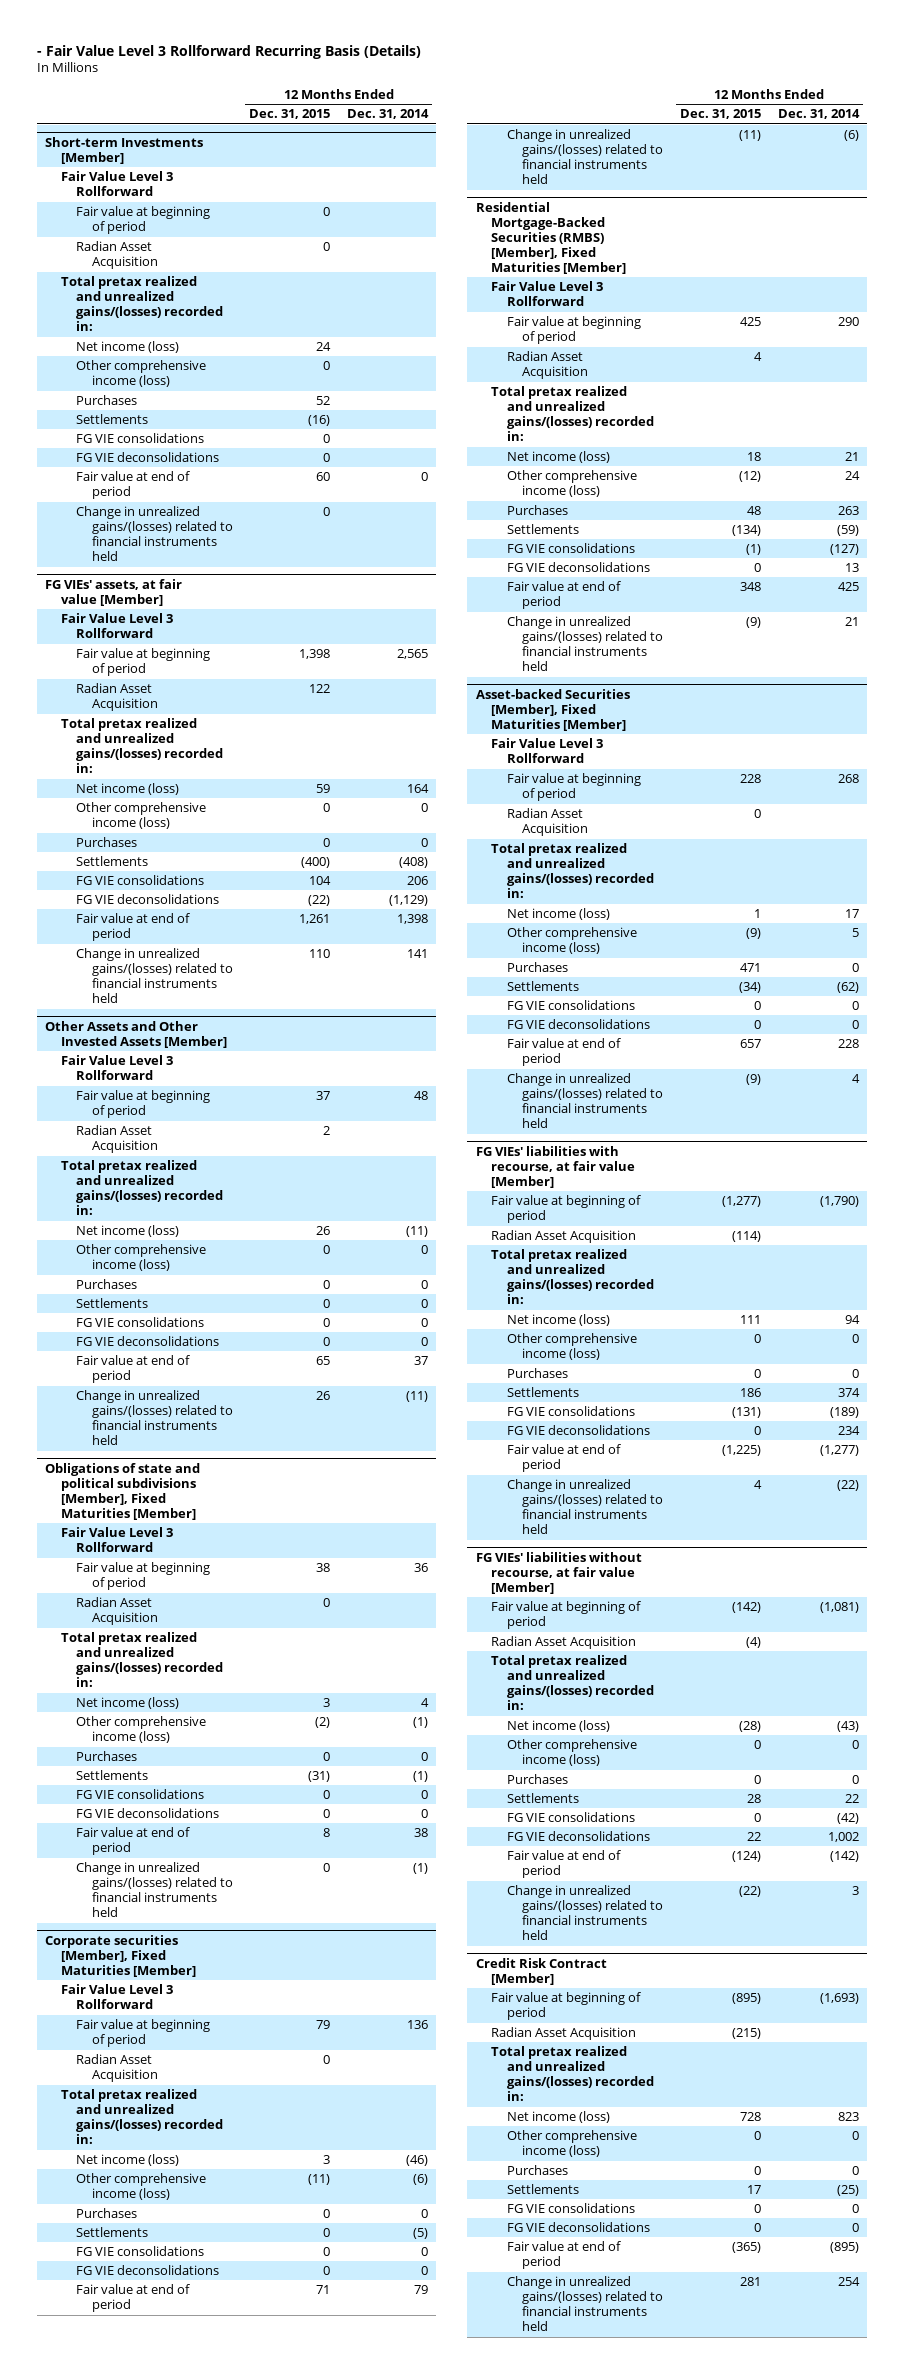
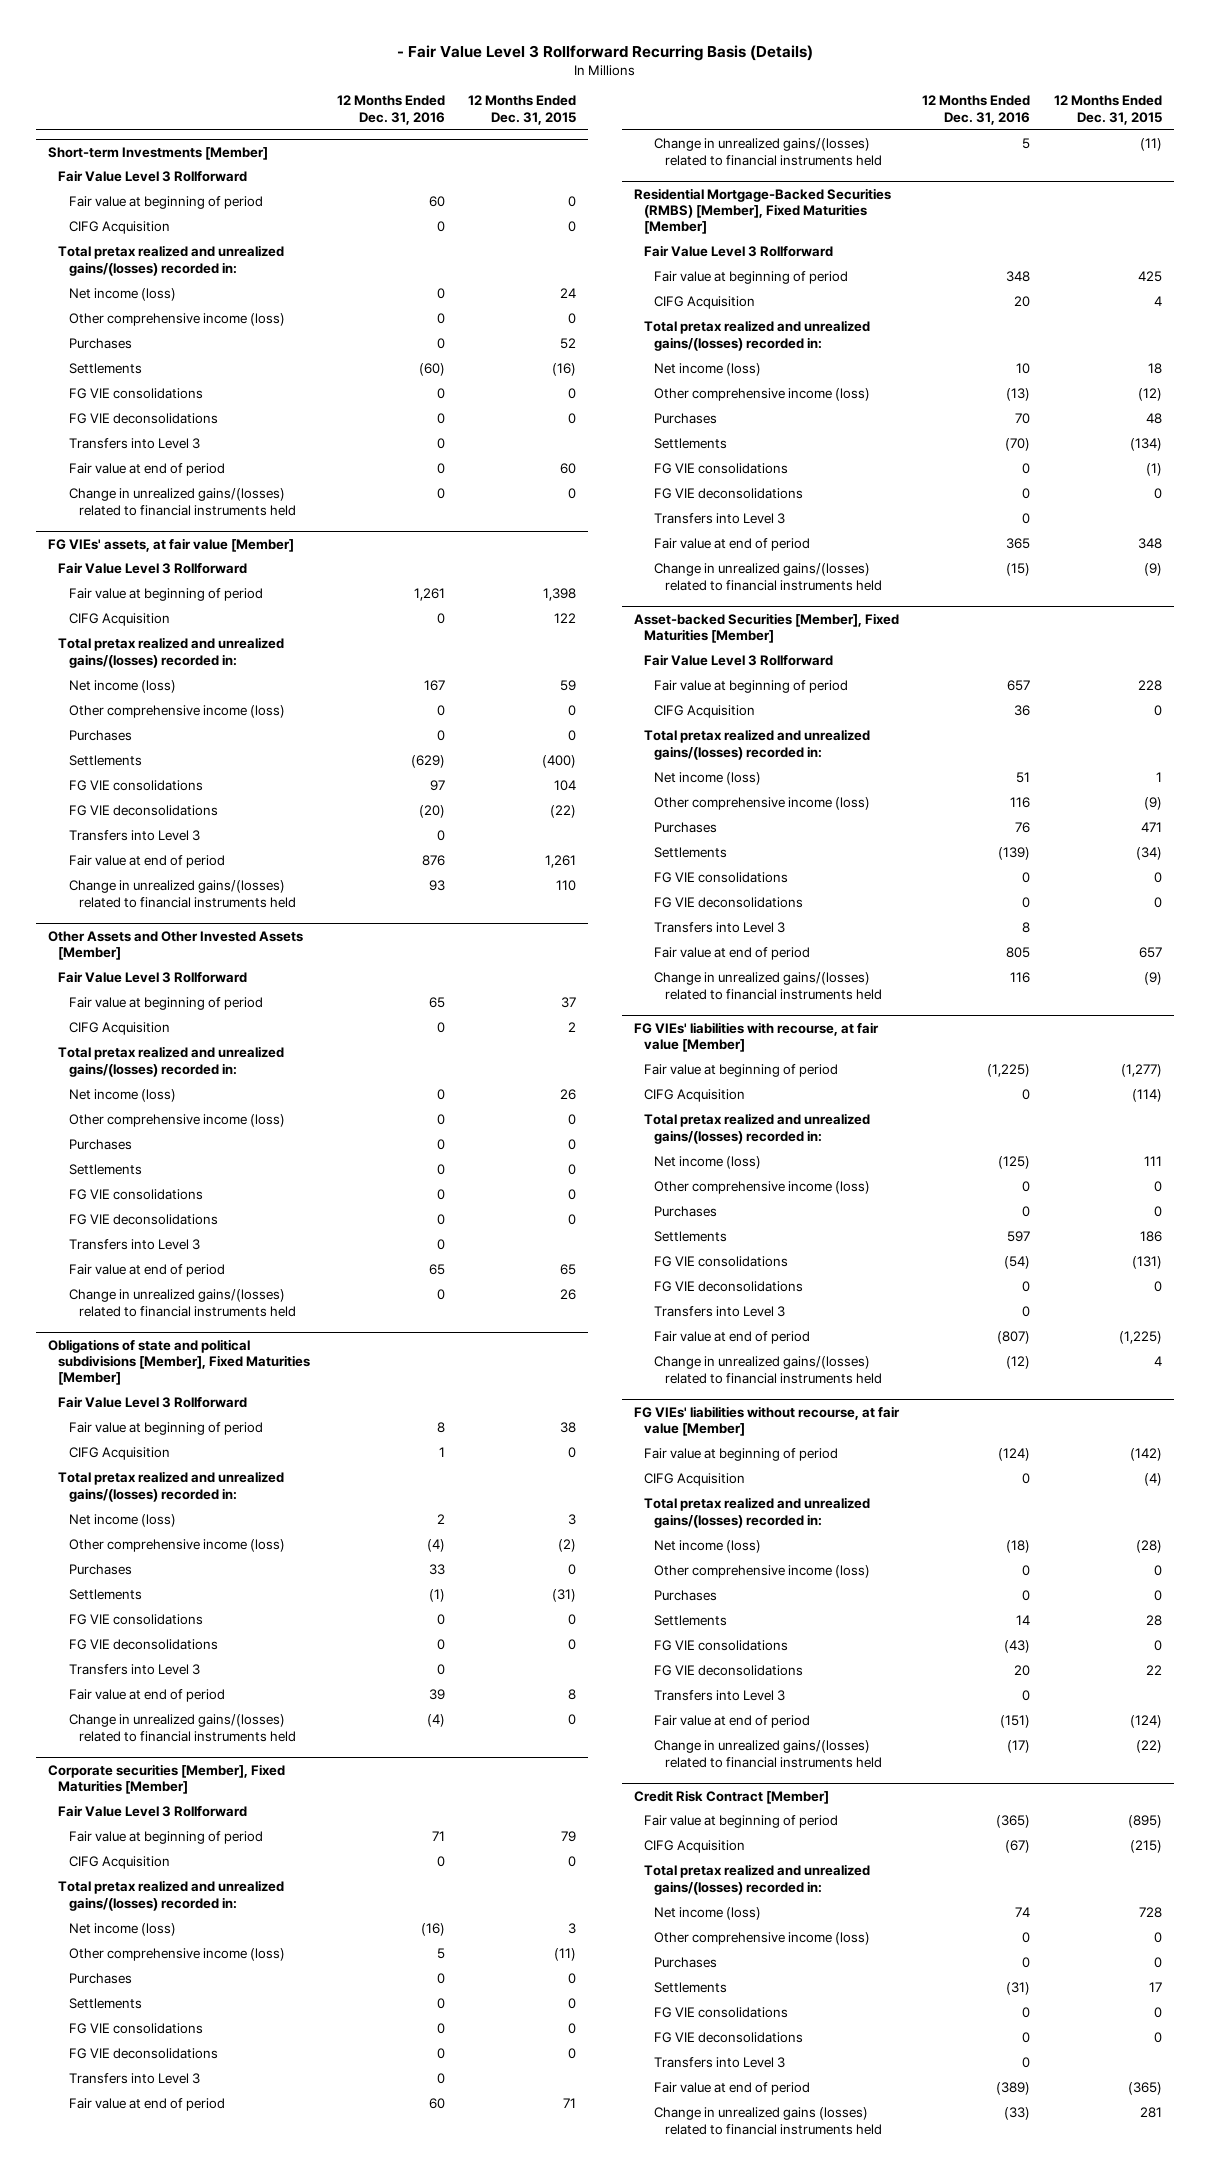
[347,109,430,120] Dec. 31, 2014 -> none
none -> [336,95,445,125] 12 Months Ended Dec. 31, 2016
[76,241,158,270] Radian Asset Acquisition -> [68,221,170,235] CIFG Acquisition
none -> [68,438,200,450] Transfers into Level 3
[76,683,158,712] Radian Asset Acquisition -> [68,613,170,627] CIFG Acquisition
none -> [68,830,200,842] Transfers into Level 3
[76,1125,158,1154] Radian Asset Acquisition -> [68,1022,170,1036] CIFG Acquisition
none -> [68,1239,200,1251] Transfers into Level 3
[76,1597,158,1626] Radian Asset Acquisition -> [68,1447,170,1461] CIFG Acquisition
none -> [68,1664,200,1676] Transfers into Level 3
[76,2054,158,2083] Radian Asset Acquisition -> [68,1856,170,1870] CIFG Acquisition
none -> [68,2073,200,2085] Transfers into Level 3
[506,351,589,380] Radian Asset Acquisition -> [654,296,756,310] CIFG Acquisition
none -> [654,513,786,525] Transfers into Level 3
[506,808,589,837] Radian Asset Acquisition -> [654,705,756,719] CIFG Acquisition
none -> [654,922,786,934] Transfers into Level 3
[491,1230,637,1244] Radian Asset Acquisition -> [644,1089,746,1103] CIFG Acquisition
none -> [654,1306,786,1318] Transfers into Level 3
[491,1636,637,1650] Radian Asset Acquisition -> [644,1473,746,1487] CIFG Acquisition
none -> [654,1690,786,1702] Transfers into Level 3
[491,2027,637,2041] Radian Asset Acquisition -> [644,1840,746,1854] CIFG Acquisition
none -> [654,2057,786,2069] Transfers into Level 3
[506,2276,664,2332] Change in unrealized gains/(losses) related to financial instruments held -> [654,2107,882,2135] Change in unrealized gains (losses) related to financial instruments held

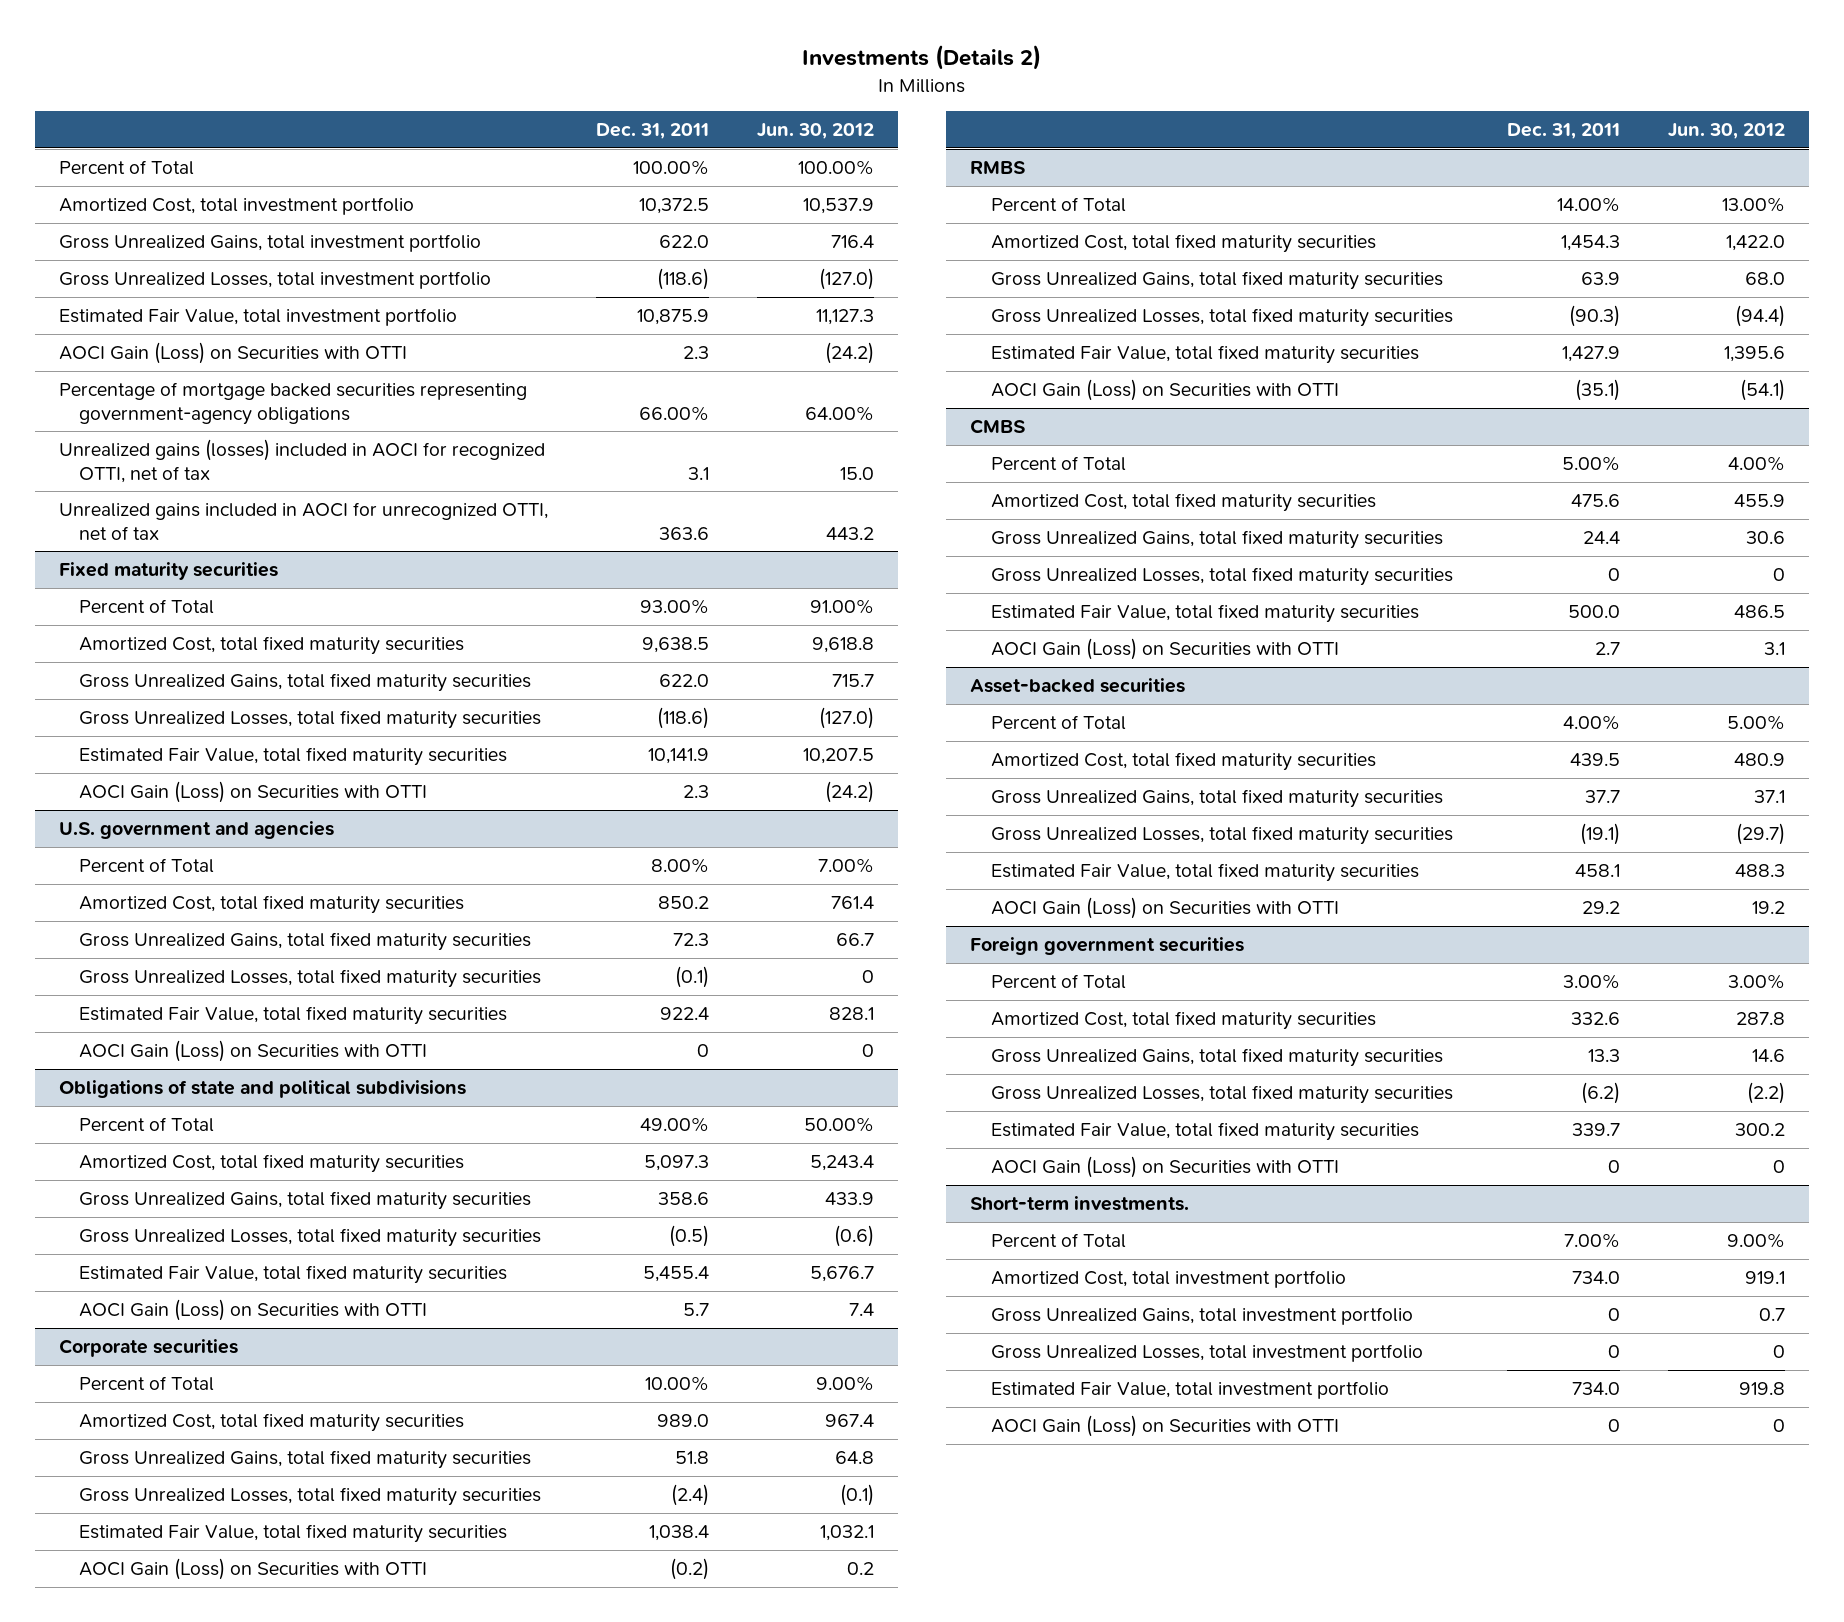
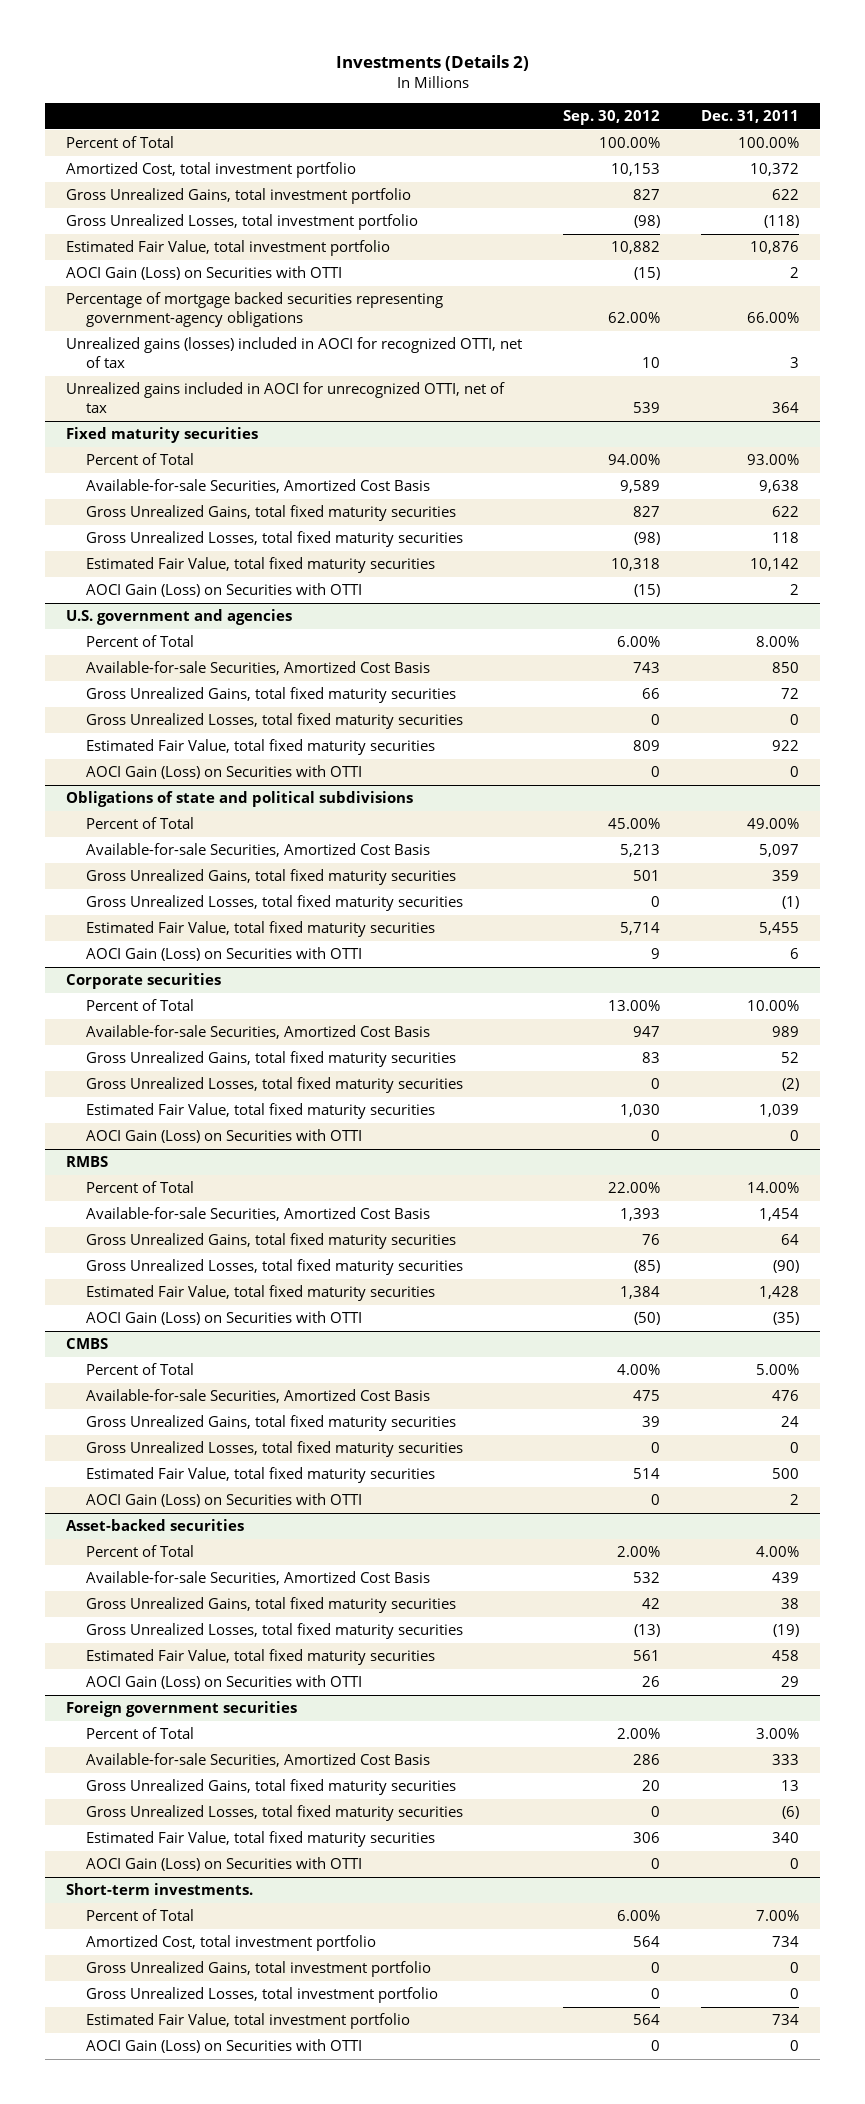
[756,123,874,140] Jun. 30, 2012 -> none
none -> [563,110,661,126] Sep. 30, 2012
[638,198,709,215] 10,372.5 -> [750,163,800,177] 10,372
[658,235,709,249] 622.0 -> [772,189,800,201] 622
[656,268,709,291] (118.6) -> [764,215,800,229] (118)
[636,309,709,326] 10,875.9 -> [750,241,800,255] 10,876
[682,346,709,360] 2.3 -> [790,267,800,279] 2
[687,466,709,480] 3.1 -> [790,356,800,368] 3
[658,526,709,540] 363.6 -> [772,401,800,413] 364
[79,636,465,656] Amortized Cost, total fixed maturity securities -> [85,479,430,494] Available-for-sale Securities, Amortized Cost Basis
[641,637,709,654] 9,638.5 -> [759,480,800,494] 9,638
[658,674,709,688] 622.0 -> [772,506,800,518] 622
[656,707,709,730] (118.6) -> [772,532,800,544] 118
[647,748,709,765] 10,141.9 -> [750,558,800,572] 10,142
[682,785,709,799] 2.3 -> [790,584,800,596] 2
[79,895,465,915] Amortized Cost, total fixed maturity securities -> [85,661,430,676] Available-for-sale Securities, Amortized Cost Basis
[657,896,709,910] 850.2 -> [772,662,800,674] 850
[672,933,709,947] 72.3 -> [781,688,800,700] 72
[674,966,709,989] (0.1) -> [790,714,800,726] 0
[659,1007,709,1021] 922.4 -> [772,740,800,752] 922
[79,1154,465,1174] Amortized Cost, total fixed maturity securities -> [85,843,430,858] Available-for-sale Securities, Amortized Cost Basis
[643,1155,709,1172] 5,097.3 -> [759,844,800,858] 5,097
[657,1192,709,1206] 358.6 -> [772,870,800,882] 359
[668,1225,709,1248] (0.5) -> [782,896,800,910] (1)
[642,1266,709,1283] 5,455.4 -> [759,922,800,936] 5,455
[682,1303,709,1317] 5.7 -> [790,948,800,960] 6
[79,1413,465,1433] Amortized Cost, total fixed maturity securities -> [85,1025,430,1040] Available-for-sale Securities, Amortized Cost Basis
[656,1414,709,1428] 989.0 -> [772,1026,800,1038] 989
[674,1451,709,1465] 51.8 -> [781,1052,800,1064] 52
[670,1484,709,1507] (2.4) -> [782,1078,800,1092] (2)
[648,1525,709,1542] 1,038.4 -> [759,1104,800,1118] 1,039
[669,1558,709,1581] (0.2) -> [790,1130,800,1142] 0
[990,234,1376,254] Amortized Cost, total fixed maturity securities -> [85,1207,430,1222] Available-for-sale Securities, Amortized Cost Basis
[1561,235,1621,252] 1,454.3 -> [759,1208,800,1222] 1,454
[1581,272,1621,286] 63.9 -> [781,1234,800,1246] 64
[1569,305,1621,328] (90.3) -> [773,1260,800,1274] (90)
[1562,346,1621,363] 1,427.9 -> [759,1286,800,1300] 1,428
[1575,379,1621,402] (35.1) -> [773,1312,800,1326] (35)
[990,493,1376,513] Amortized Cost, total fixed maturity securities -> [85,1389,430,1404] Available-for-sale Securities, Amortized Cost Basis
[1571,494,1621,508] 475.6 -> [772,1390,800,1402] 476
[1583,531,1621,545] 24.4 -> [781,1416,800,1428] 24
[1568,605,1621,619] 500.0 -> [772,1468,800,1480] 500
[1595,642,1621,656] 2.7 -> [790,1494,800,1506] 2
[990,752,1376,772] Amortized Cost, total fixed maturity securities -> [85,1571,430,1586] Available-for-sale Securities, Amortized Cost Basis
[1570,753,1621,767] 439.5 -> [772,1572,800,1584] 439
[1585,790,1621,804] 37.7 -> [781,1598,800,1610] 38
[1580,823,1621,846] (19.1) -> [773,1624,800,1638] (19)
[1575,864,1621,878] 458.1 -> [772,1650,800,1662] 458
[1582,901,1621,915] 29.2 -> [781,1676,800,1688] 29
[990,1011,1376,1031] Amortized Cost, total fixed maturity securities -> [85,1753,430,1768] Available-for-sale Securities, Amortized Cost Basis
[1571,1012,1621,1026] 332.6 -> [772,1754,800,1766] 333
[1588,1049,1621,1063] 13.3 -> [781,1780,800,1792] 13
[1581,1082,1621,1105] (6.2) -> [782,1806,800,1820] (6)
[1572,1123,1621,1137] 339.7 -> [772,1832,800,1844] 340
[1572,1271,1621,1285] 734.0 -> [772,1936,800,1948] 734
[1572,1382,1621,1396] 734.0 -> [772,2014,800,2026] 734

